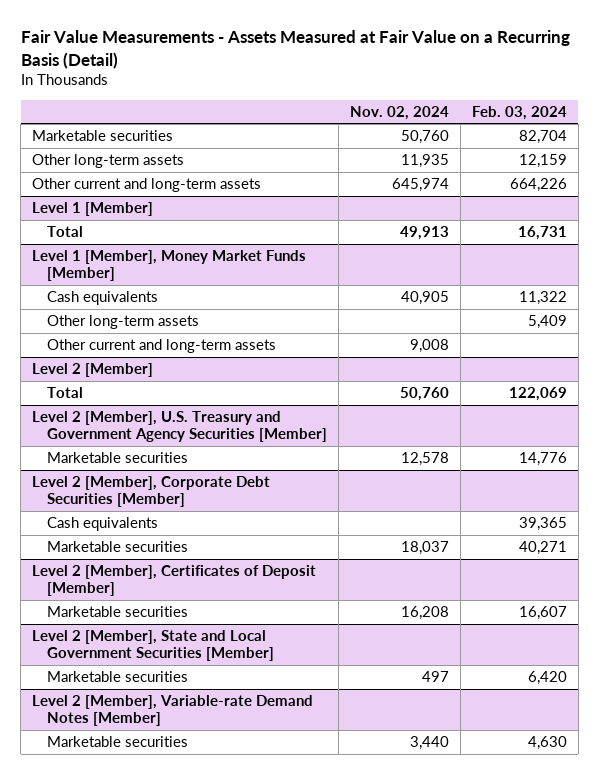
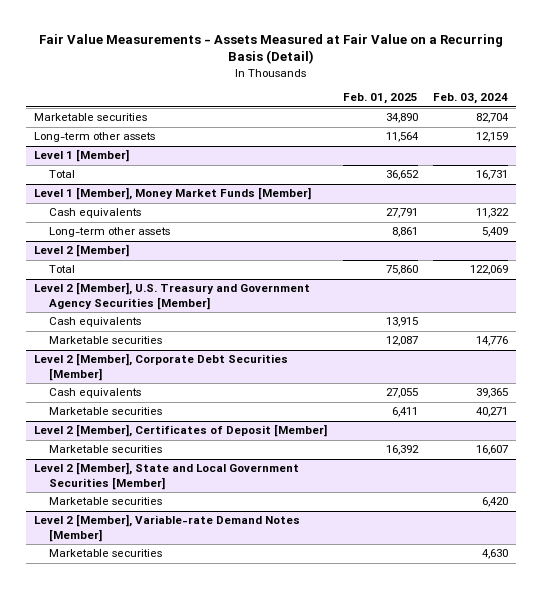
[349,105,449,120] Nov. 02, 2024 -> none
none -> [342,93,418,105] Feb. 01, 2025
[32,178,262,193] Other current and long-term assets -> none
[32,154,185,169] Other long-term assets -> [33,132,155,143] Long-term other assets
[46,339,276,354] Other current and long-term assets -> none
[46,315,199,330] Other long-term assets -> [49,227,171,238] Long-term other assets
none -> [49,317,142,328] Cash equivalents

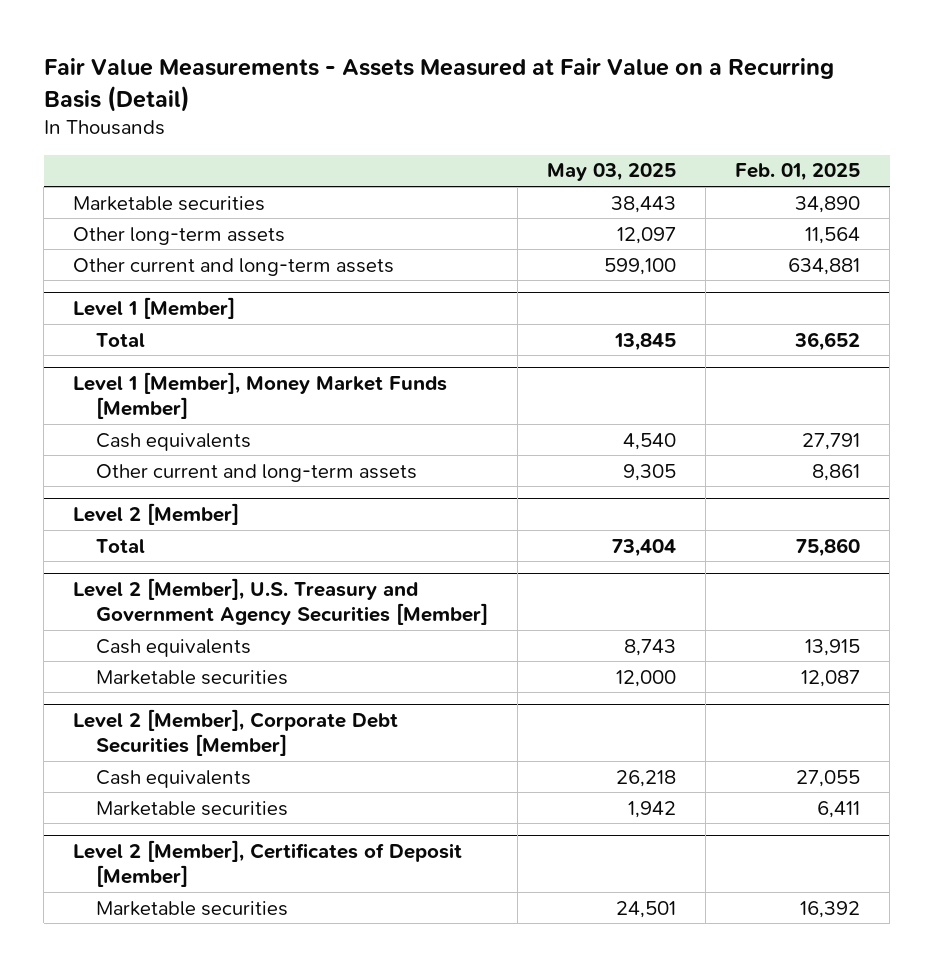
[433,93,509,105] Feb. 03, 2024 -> none
none -> [547,163,677,182] May 03, 2025
[33,132,155,143] Long-term other assets -> [73,226,286,245] Other long-term assets
none -> [73,257,395,276] Other current and long-term assets
[49,227,171,238] Long-term other assets -> [96,463,418,482] Other current and long-term assets
[33,462,299,491] Level 2 [Member], State and Local Government Securities [Member] -> none
[49,497,163,506] Marketable securities -> none
[33,514,300,543] Level 2 [Member], Variable-rate Demand Notes [Member] -> none
[49,549,163,558] Marketable securities -> none

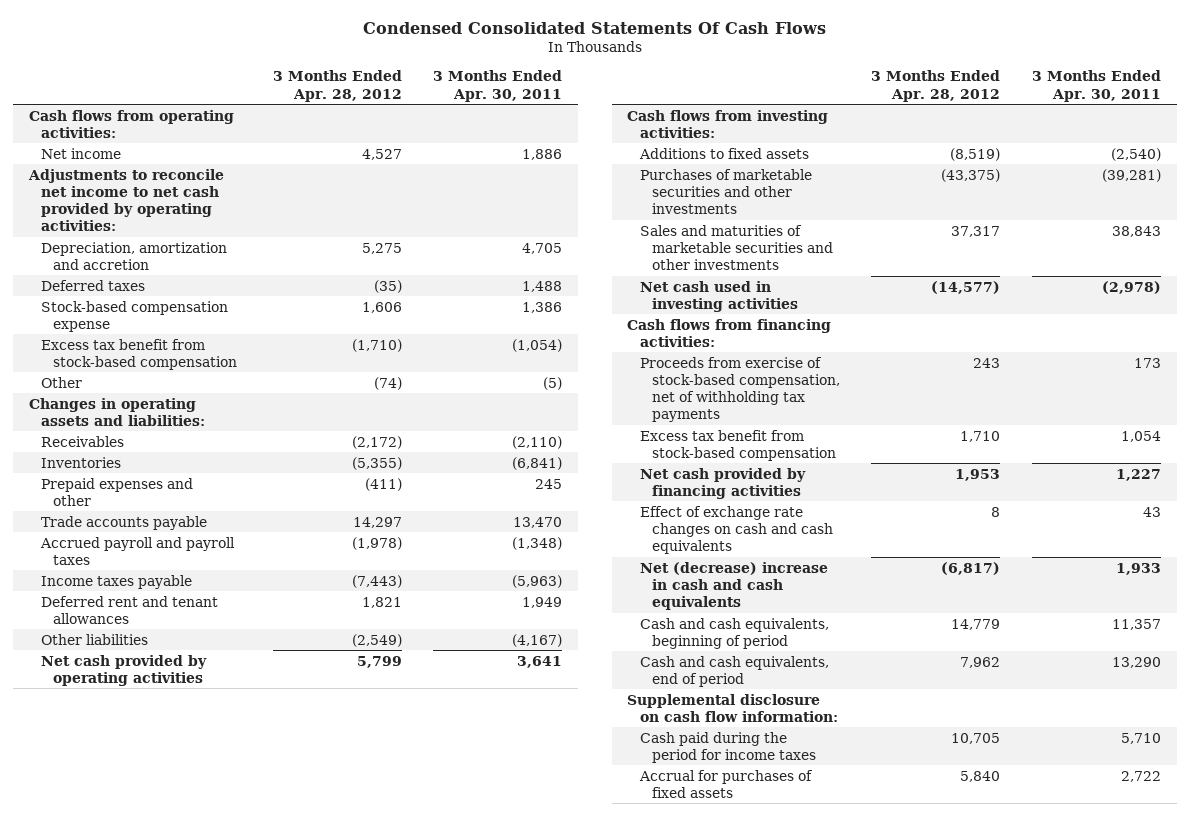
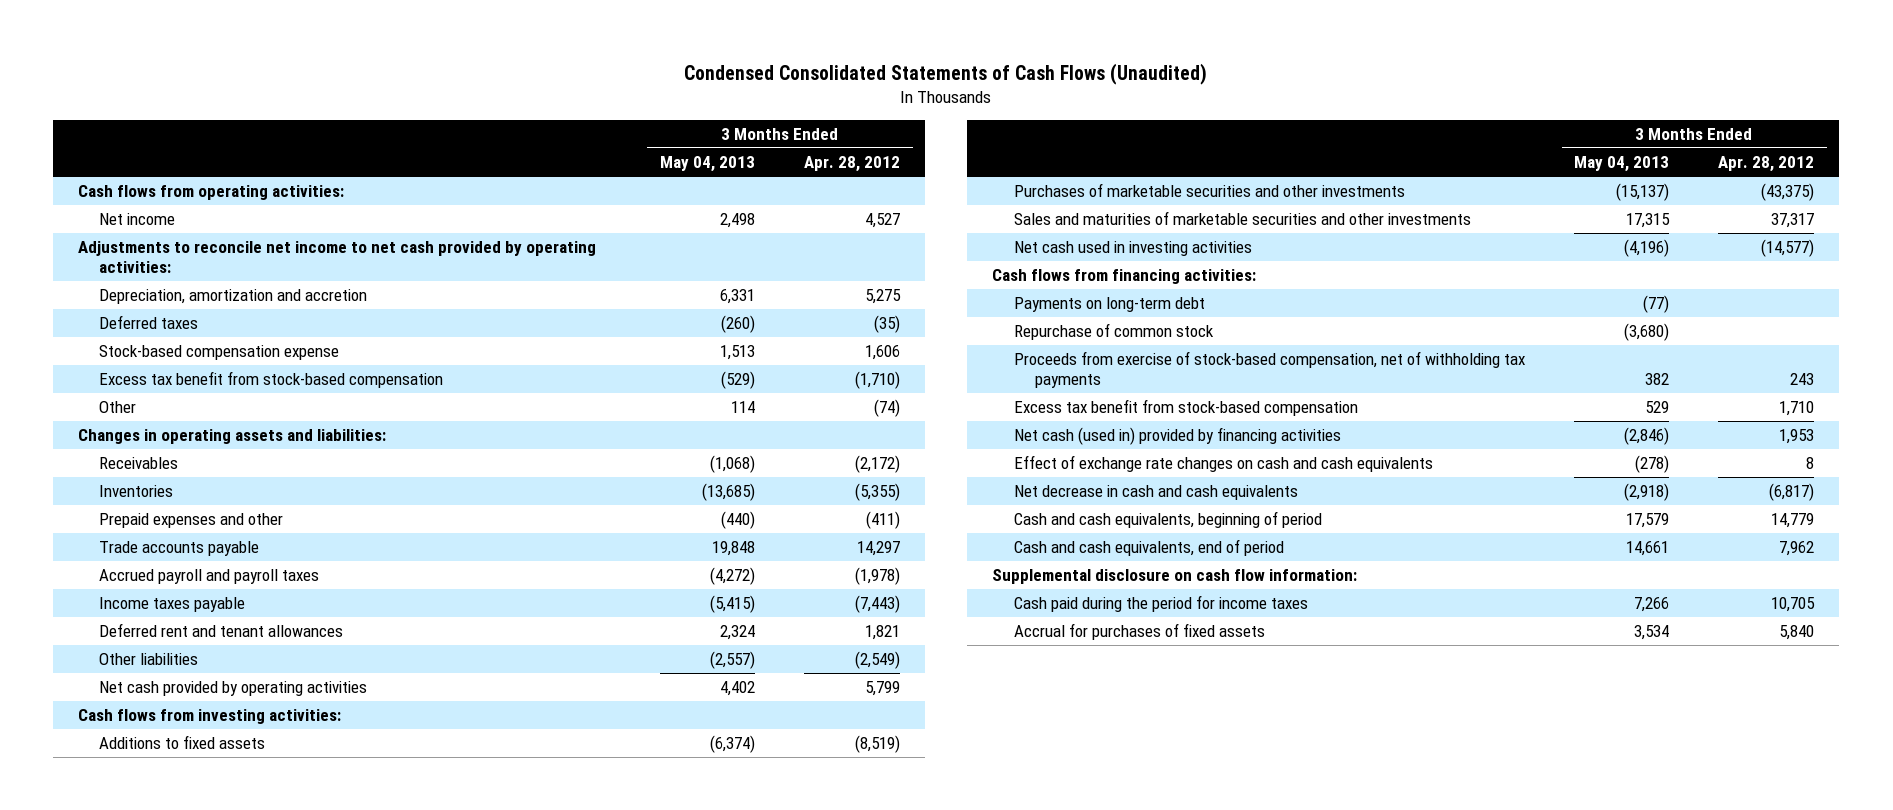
[362,22,826,35] Condensed Consolidated Statements Of Cash Flows -> [684,62,1208,85] Condensed Consolidated Statements of Cash Flows (Unaudited)
[433,70,563,102] 3 Months Ended Apr. 30, 2011 -> none
none -> [659,156,755,173] May 04, 2013
none -> [1013,297,1205,313] Payments on long-term debt
none -> [1013,323,1214,341] Repurchase of common stock
[639,467,806,499] Net cash provided by financing activities -> [1013,427,1341,446] Net cash (used in) provided by financing activities
[639,561,828,610] Net (decrease) increase in cash and cash equivalents -> [1013,485,1298,501] Net decrease in cash and cash equivalents

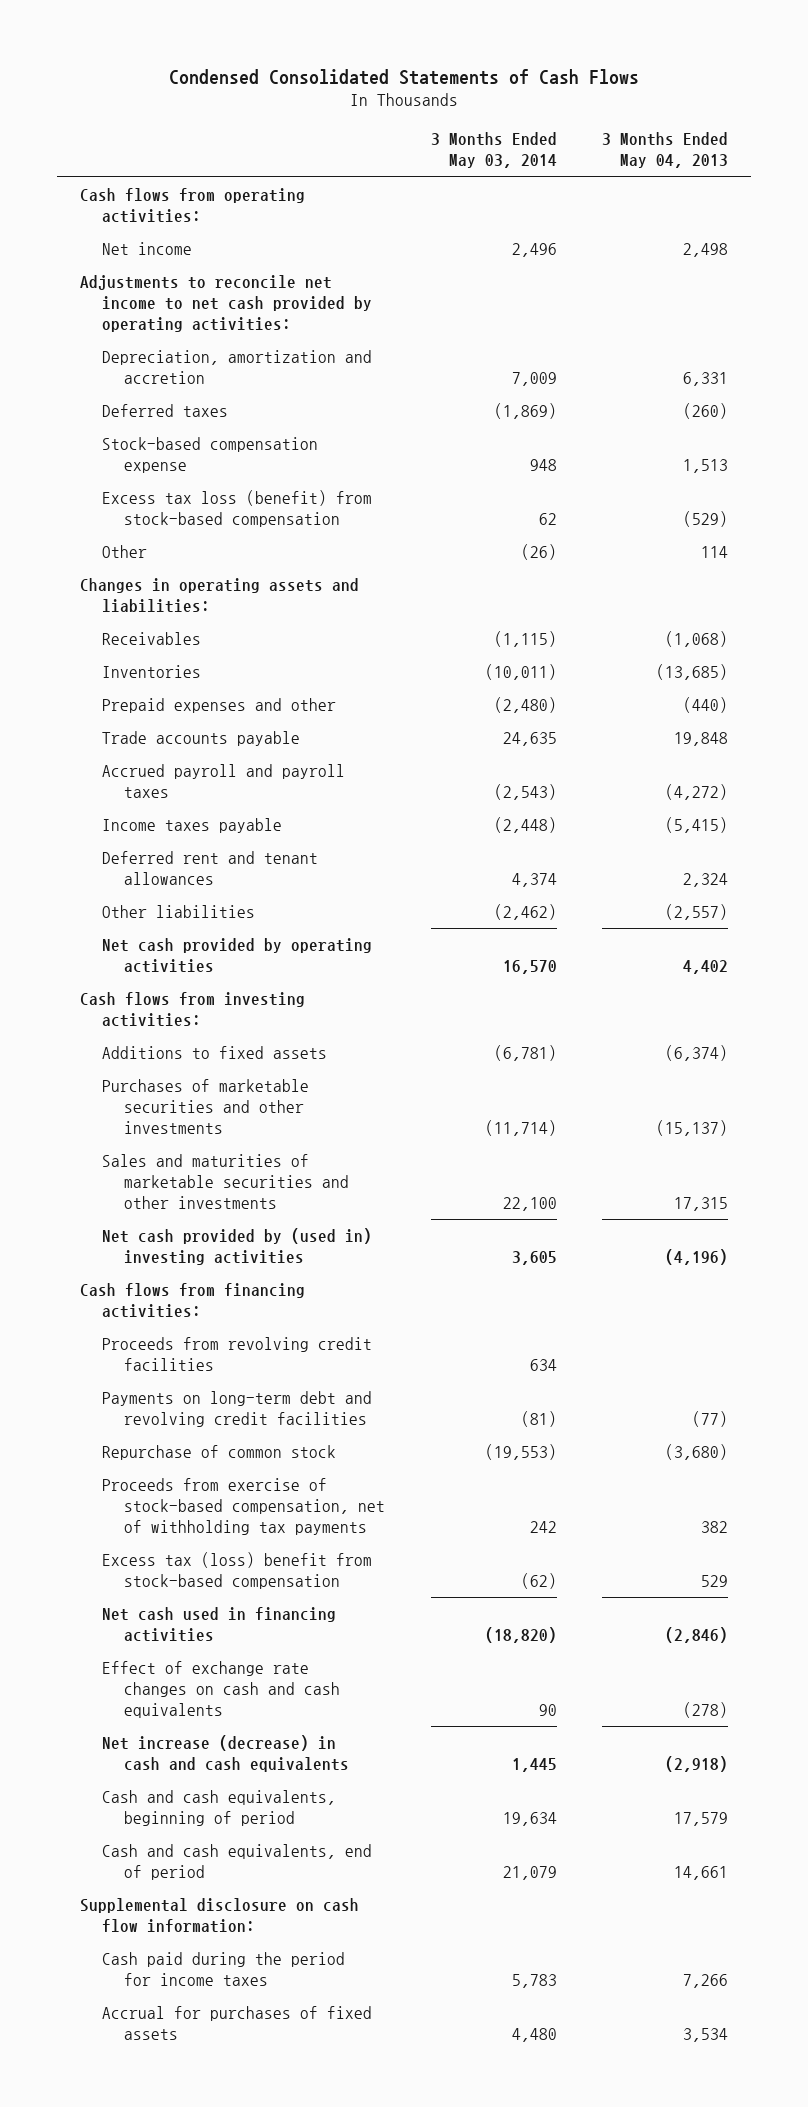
[684,62,1208,85] Condensed Consolidated Statements of Cash Flows (Unaudited) -> [169,68,640,85] Condensed Consolidated Statements of Cash Flows
[804,156,901,173] Apr. 28, 2012 -> none
none -> [430,132,557,169] 3 Months Ended May 03, 2014
[99,371,444,389] Excess tax benefit from stock-based compensation -> [101,489,372,528] Excess tax loss (benefit) from stock-based compensation
[1013,241,1252,257] Net cash used in investing activities -> [101,1227,372,1266] Net cash provided by (used in) investing activities
none -> [101,1336,372,1372] Proceeds from revolving credit facilities
[1013,297,1205,313] Payments on long-term debt -> [101,1390,372,1428] Payments on long-term debt and revolving credit facilities
[1013,399,1358,417] Excess tax benefit from stock-based compensation -> [101,1551,372,1590] Excess tax (loss) benefit from stock-based compensation
[1013,427,1341,446] Net cash (used in) provided by financing activities -> [101,1606,336,1643] Net cash used in financing activities
[1013,485,1298,501] Net decrease in cash and cash equivalents -> [101,1734,349,1773] Net increase (decrease) in cash and cash equivalents

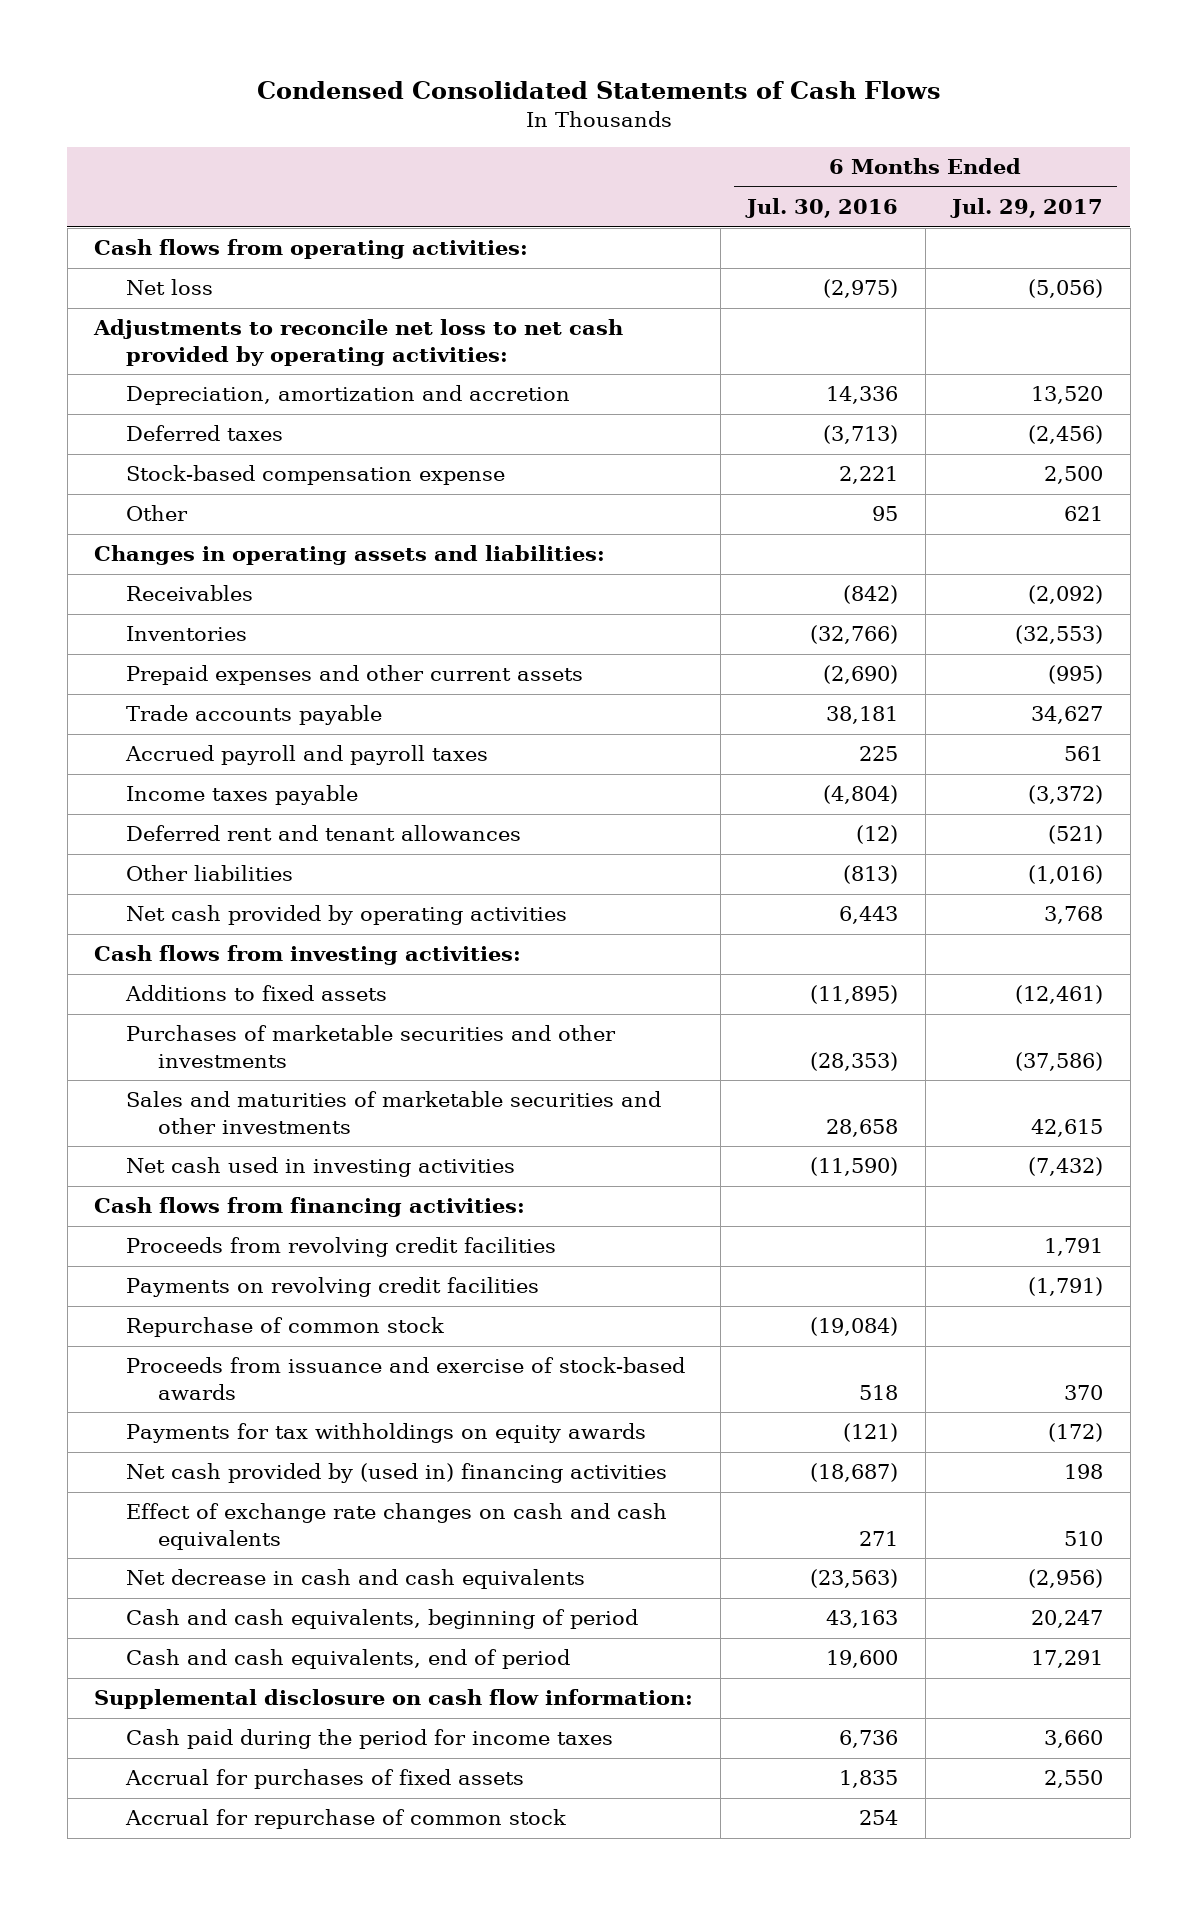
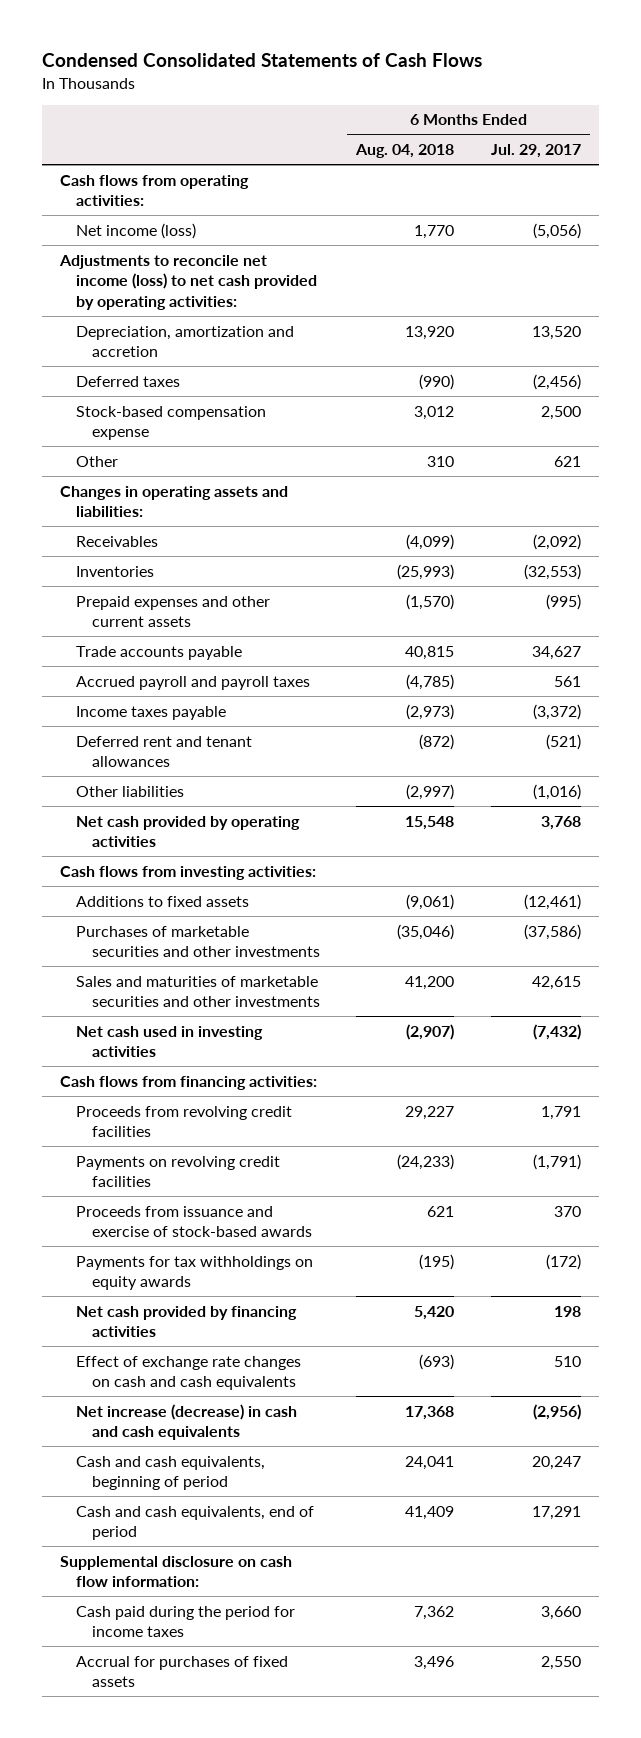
[745,198,899,219] Jul. 30, 2016 -> none
none -> [355,144,455,159] Aug. 04, 2018
[126,279,214,296] Net loss -> [76,222,197,239] Net income (loss)
[93,319,624,366] Adjustments to reconcile net loss to net cash provided by operating activities: -> [59,254,318,310] Adjustments to reconcile net income (loss) to net cash provided by operating activities:
[126,1317,445,1338] Repurchase of common stock -> none
[126,1463,668,1484] Net cash provided by (used in) financing activities -> [76,1305,298,1338] Net cash provided by financing activities
[126,1569,586,1590] Net decrease in cash and cash equivalents -> [76,1403,298,1441] Net increase (decrease) in cash and cash equivalents
[125,1809,567,1830] Accrual for repurchase of common stock -> none

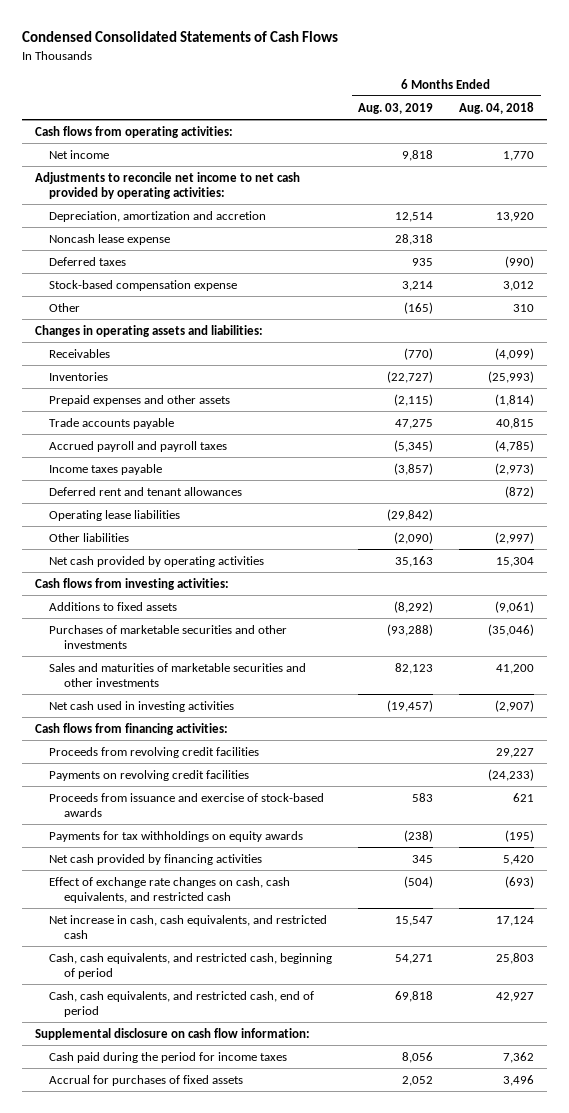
[490,144,581,159] Jul. 29, 2017 -> none
none -> [358,102,434,114] Aug. 03, 2019
[76,222,197,239] Net income (loss) -> [49,149,110,159] Net income
[59,254,318,310] Adjustments to reconcile net income (loss) to net cash provided by operating activities: -> [34,171,300,199] Adjustments to reconcile net income to net cash provided by operating activities:
none -> [49,233,171,245] Noncash lease expense
[76,595,271,628] Prepaid expenses and other current assets -> [49,394,231,406] Prepaid expenses and other assets
[406,593,455,610] (1,570) -> [495,393,535,406] (1,814)
none -> [49,509,181,521] Operating lease liabilities
[405,815,455,830] 15,548 -> [496,556,535,567] 15,304
[76,1355,302,1391] Effect of exchange rate changes on cash and cash equivalents -> [49,876,291,903] Effect of exchange rate changes on cash, cash equivalents, and restricted cash
[76,1403,298,1441] Net increase (decrease) in cash and cash equivalents -> [49,914,328,939] Net increase in cash, cash equivalents, and restricted cash
[405,1405,455,1420] 17,368 -> [496,915,535,926] 17,124
[76,1455,266,1491] Cash and cash equivalents, beginning of period -> [49,952,333,979] Cash, cash equivalents, and restricted cash, beginning of period
[405,1455,455,1470] 24,041 -> [496,952,535,964] 25,803
[76,1505,315,1541] Cash and cash equivalents, end of period -> [49,990,315,1017] Cash, cash equivalents, and restricted cash, end of period
[405,1505,455,1520] 41,409 -> [496,991,535,1002] 42,927

